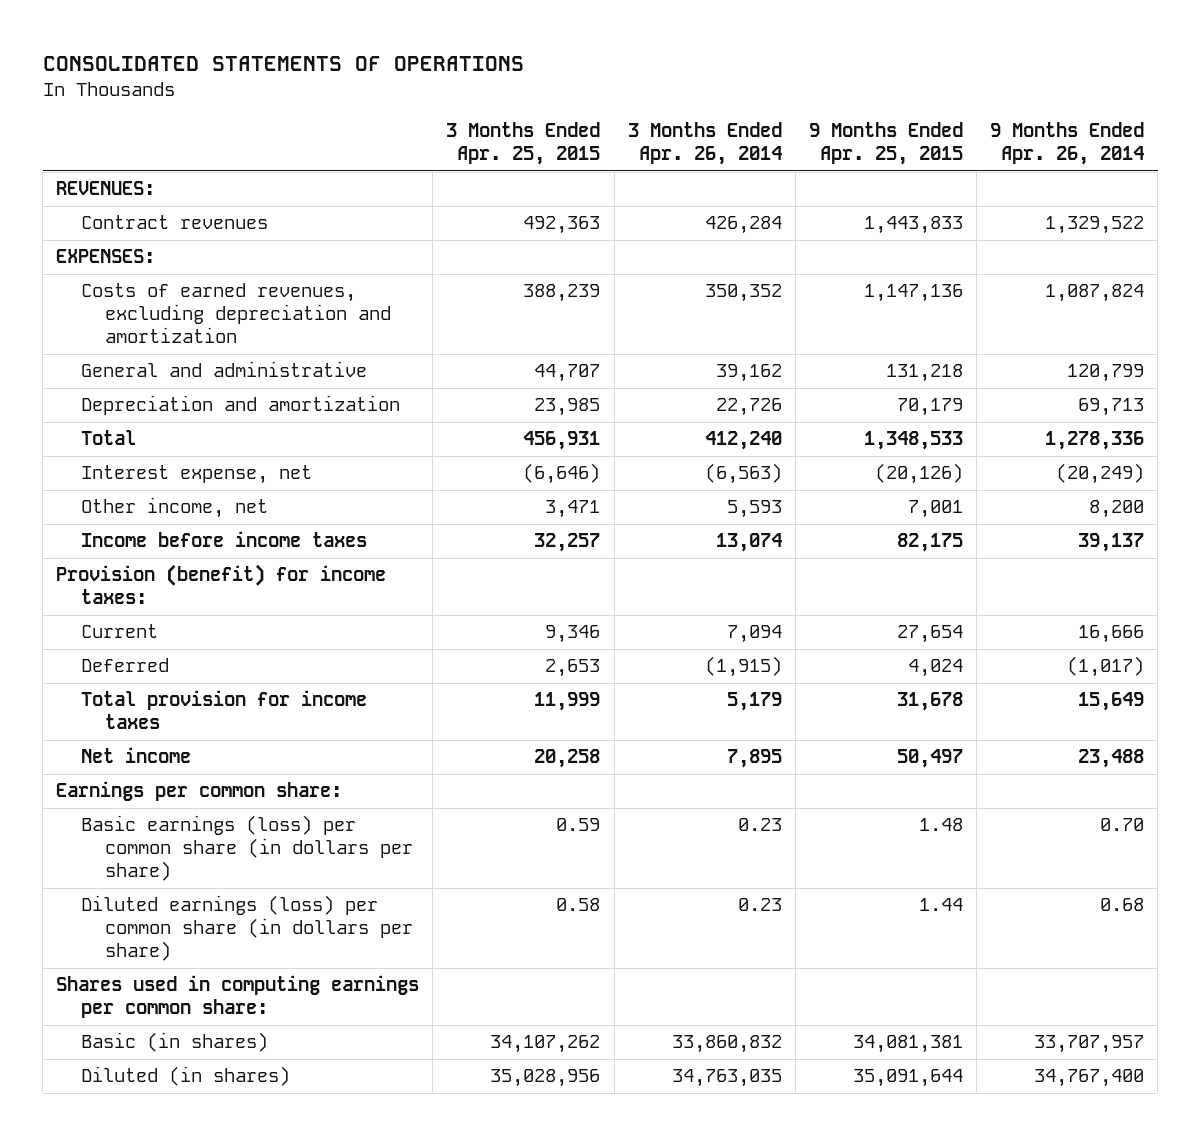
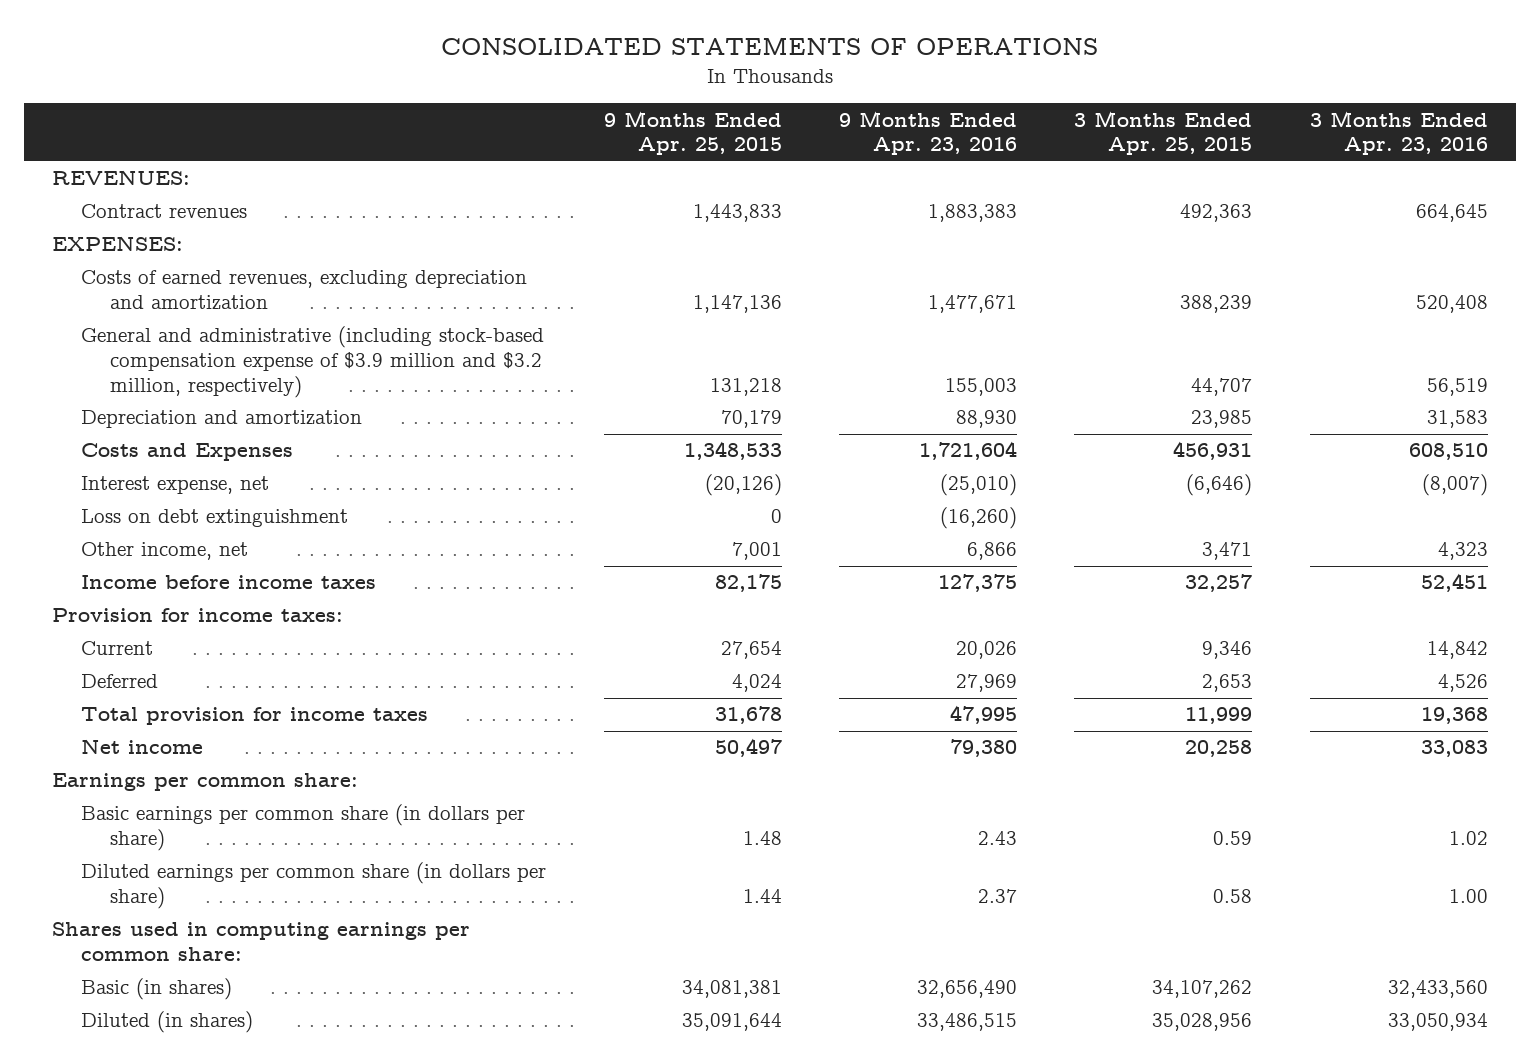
[627,122,782,166] 3 Months Ended Apr. 26, 2014 -> none
[990,122,1145,166] 9 Months Ended Apr. 26, 2014 -> none
none -> [839,110,1018,156] 9 Months Ended Apr. 23, 2016
none -> [1309,110,1488,156] 3 Months Ended Apr. 23, 2016
[80,361,367,378] General and administrative -> [81,326,545,398] General and administrative (including stock-based compensation expense of $3.9 million and $3.2 million, respectively)
[80,430,136,446] Total -> [81,443,294,462] Costs and Expenses
none -> [81,509,349,528] Loss on debt extinguishment
[56,564,387,605] Provision (benefit) for income taxes: -> [52,608,344,623] Provision for income taxes:
[80,815,414,882] Basic earnings (loss) per common share (in dollars per share) -> [81,804,526,852] Basic earnings per common share (in dollars per share)
[80,895,414,962] Diluted earnings (loss) per common share (in dollars per share) -> [81,862,547,910] Diluted earnings per common share (in dollars per share)

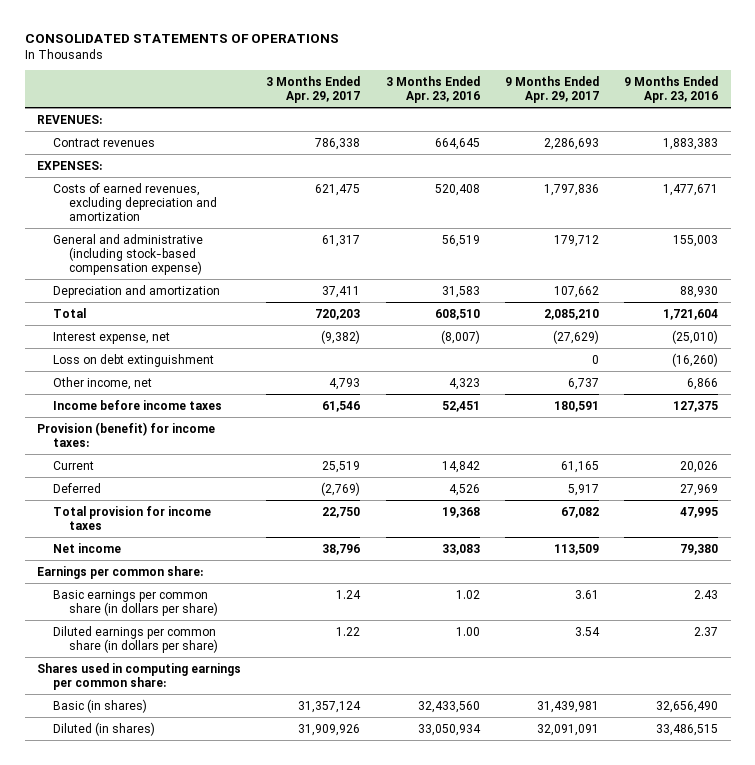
[603,110,782,156] 9 Months Ended Apr. 25, 2015 -> none
[1074,110,1253,156] 3 Months Ended Apr. 25, 2015 -> none
none -> [266,75,361,104] 3 Months Ended Apr. 29, 2017
none -> [504,75,599,104] 9 Months Ended Apr. 29, 2017
[81,326,545,398] General and administrative (including stock-based compensation expense of $3.9 million and $3.2 million, respectively) -> [53,233,204,276] General and administrative (including stock-based compensation expense)
[81,443,294,462] Costs and Expenses -> [53,307,87,318] Total
[52,608,344,623] Provision for income taxes: -> [37,421,216,447] Provision (benefit) for income taxes:

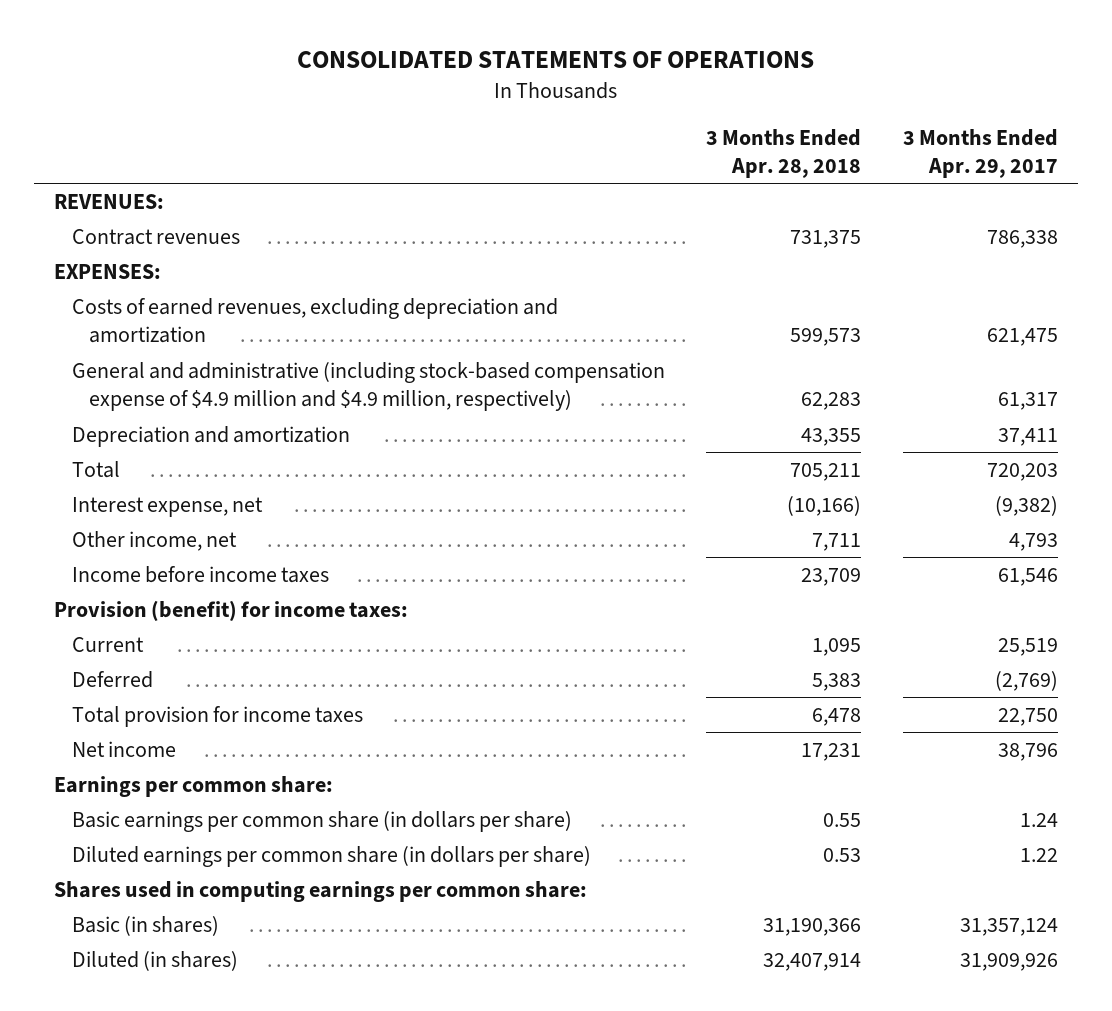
[385,75,480,104] 3 Months Ended Apr. 23, 2016 -> none
[504,75,599,104] 9 Months Ended Apr. 29, 2017 -> none
[624,75,719,104] 9 Months Ended Apr. 23, 2016 -> none
none -> [706,128,862,179] 3 Months Ended Apr. 28, 2018
[53,233,204,276] General and administrative (including stock-based compensation expense) -> [71,361,665,412] General and administrative (including stock-based compensation expense of $4.9 million and $4.9 million, respectively)
[53,353,215,367] Loss on debt extinguishment -> none

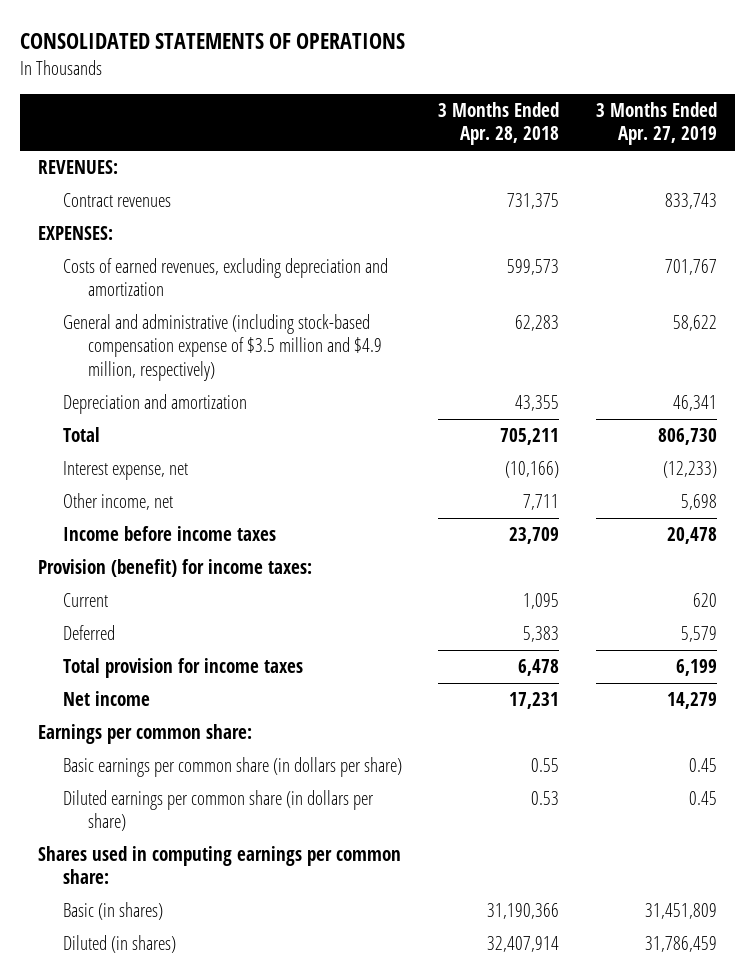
[902,128,1058,179] 3 Months Ended Apr. 29, 2017 -> none
none -> [595,101,717,146] 3 Months Ended Apr. 27, 2019
[71,361,665,412] General and administrative (including stock-based compensation expense of $4.9 million and $4.9 million, respectively) -> [63,314,383,381] General and administrative (including stock-based compensation expense of $3.5 million and $4.9 million, respectively)

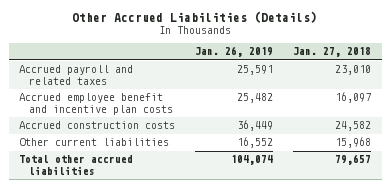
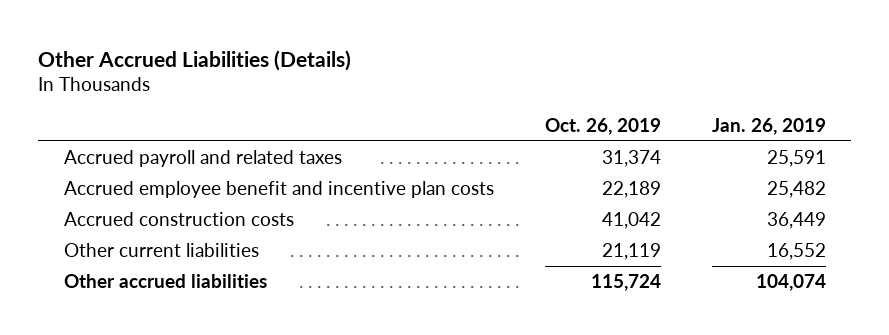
[293,47,372,58] Jan. 27, 2018 -> none
none -> [544,117,661,135] Oct. 26, 2019
[18,155,133,175] Total other accrued liabilities -> [63,274,267,289] Other accrued liabilities

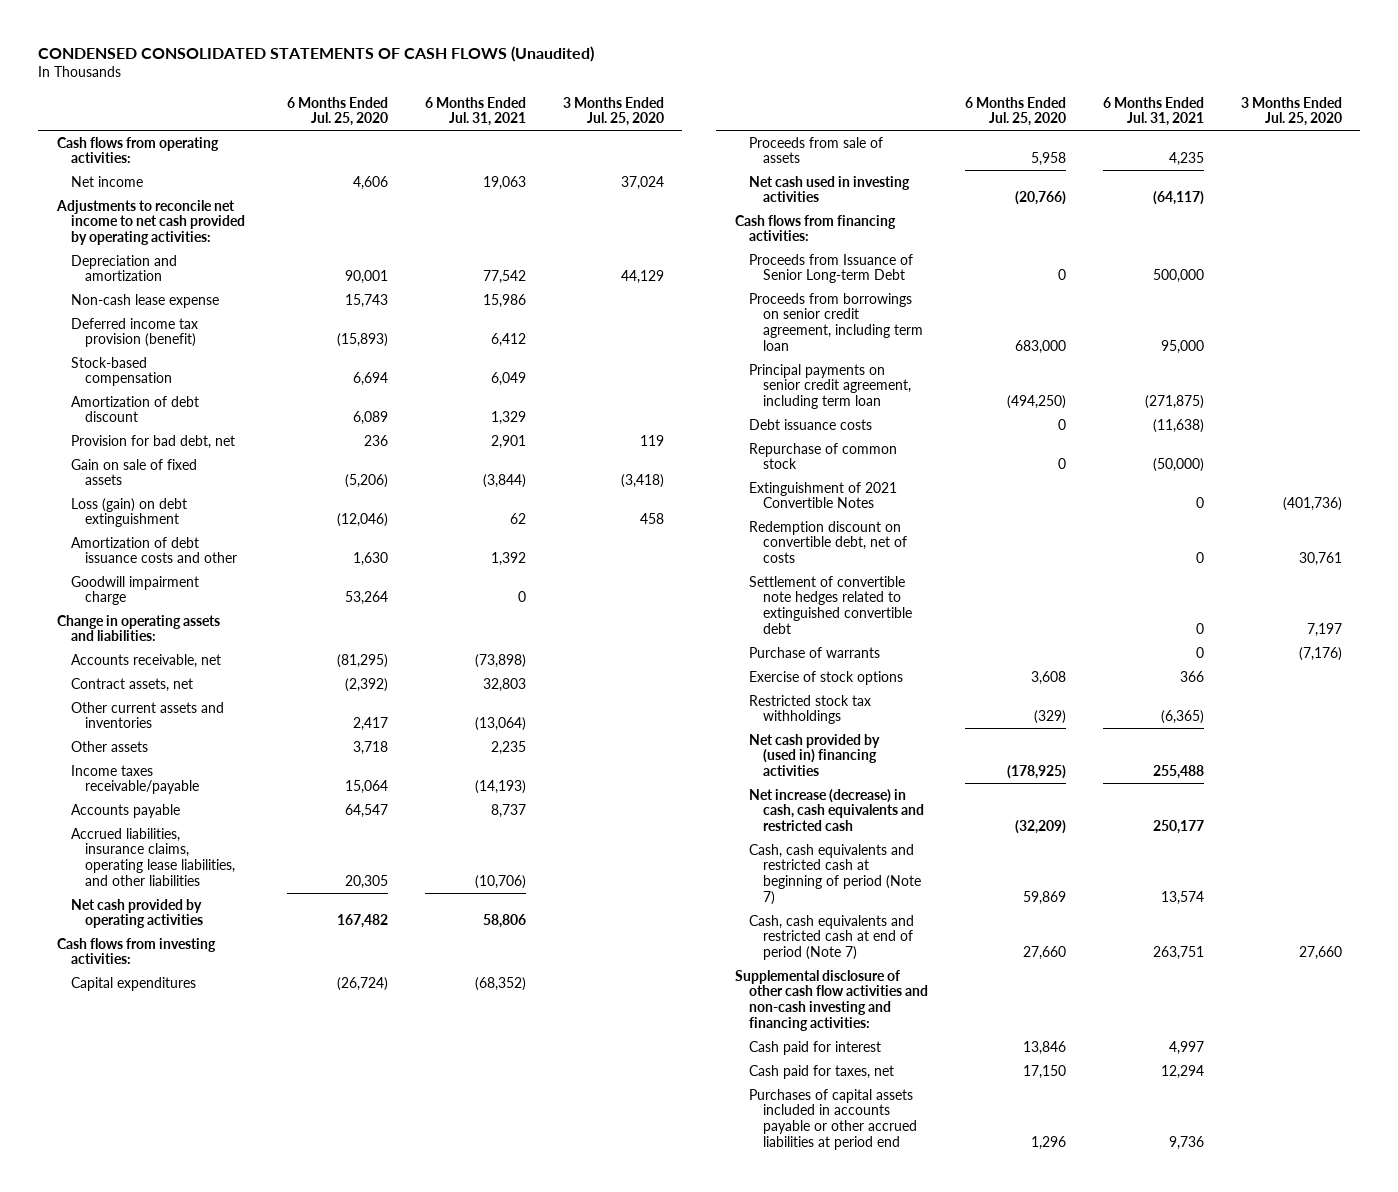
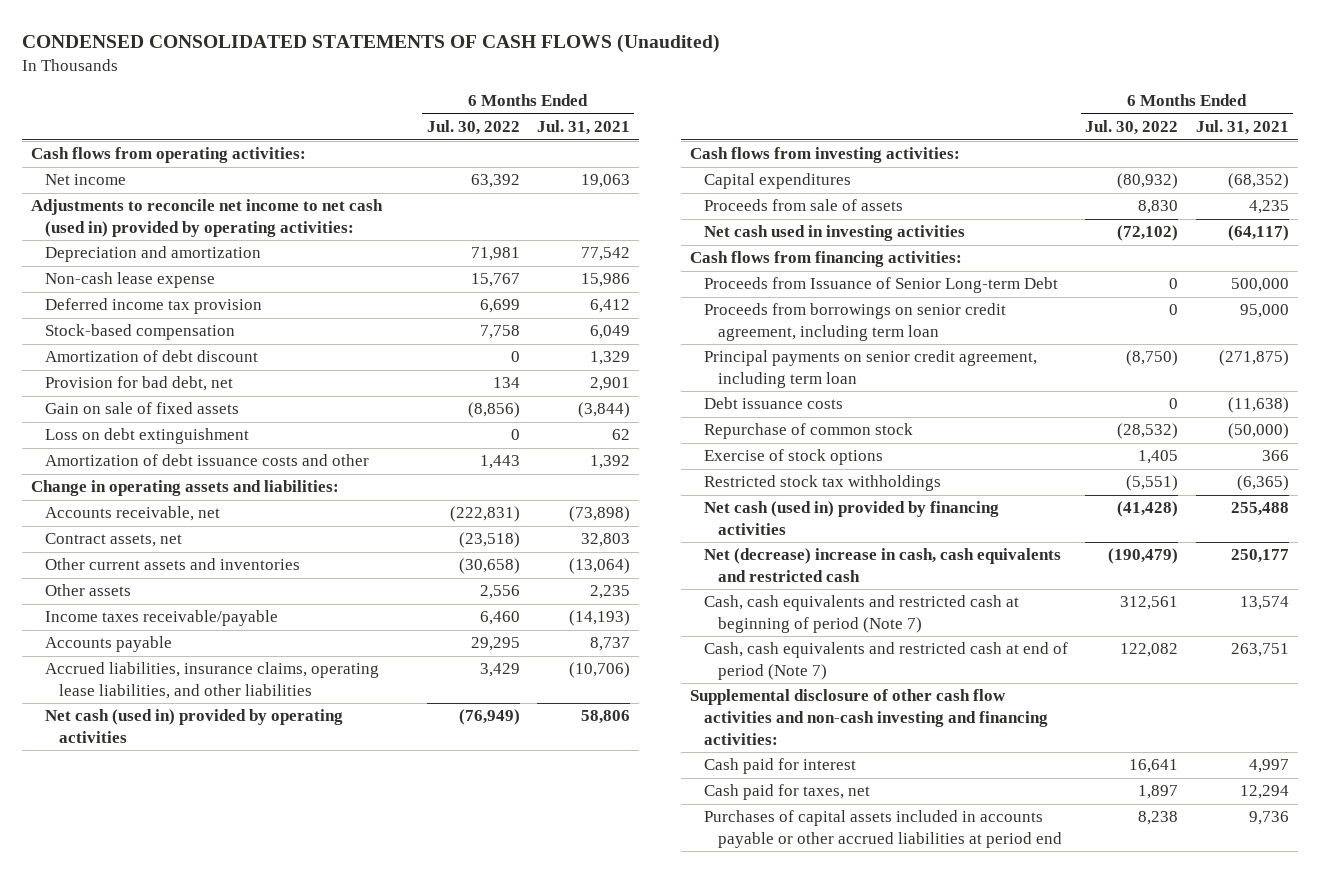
[286,96,388,127] 6 Months Ended Jul. 25, 2020 -> none
[562,96,664,127] 3 Months Ended Jul. 25, 2020 -> none
none -> [426,120,520,136] Jul. 30, 2022
[55,199,245,246] Adjustments to reconcile net income to net cash provided by operating activities: -> [31,199,384,238] Adjustments to reconcile net income to net cash (used in) provided by operating activities:
[70,317,198,348] Deferred income tax provision (benefit) -> [45,298,263,315] Deferred income tax provision
[70,497,187,528] Loss (gain) on debt extinguishment -> [45,428,250,445] Loss on debt extinguishment
[70,575,199,606] Goodwill impairment charge -> none
[70,898,203,929] Net cash provided by operating activities -> [45,709,344,744] Net cash (used in) provided by operating activities
[748,481,897,509] Extinguishment of 2021 Convertible Notes -> none
[748,520,907,564] Redemption discount on convertible debt, net of costs -> none
[748,575,912,634] Settlement of convertible note hedges related to extinguished convertible debt -> none
[748,646,880,658] Purchase of warrants -> none
[748,733,880,777] Net cash provided by (used in) financing activities -> [703,501,999,536] Net cash (used in) provided by financing activities
[748,788,924,832] Net increase (decrease) in cash, cash equivalents and restricted cash -> [703,548,1061,583] Net (decrease) increase in cash, cash equivalents and restricted cash

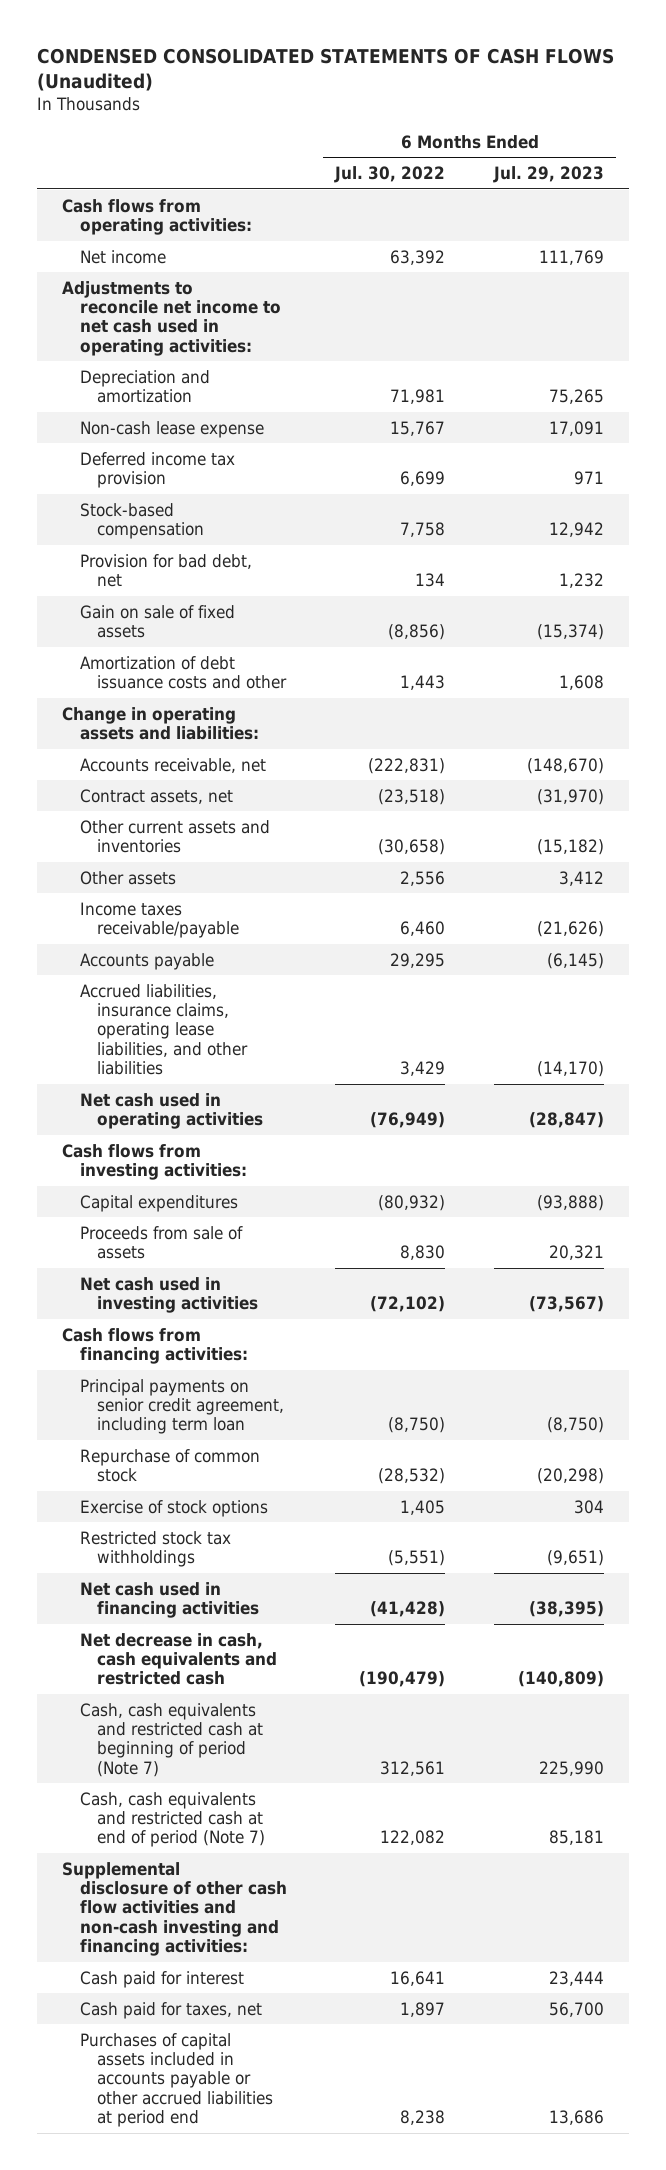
[537,120,631,136] Jul. 31, 2021 -> none
none -> [493,166,605,184] Jul. 29, 2023
[31,199,384,238] Adjustments to reconcile net income to net cash (used in) provided by operating activities: -> [61,280,281,356] Adjustments to reconcile net income to net cash used in operating activities:
[45,350,259,363] Amortization of debt discount -> none
[45,428,250,445] Loss on debt extinguishment -> none
[45,709,344,744] Net cash (used in) provided by operating activities -> [79,1092,264,1129] Net cash used in operating activities
[703,277,1058,294] Proceeds from Issuance of Senior Long-term Debt -> none
[703,303,1006,342] Proceeds from borrowings on senior credit agreement, including term loan -> none
[703,397,843,410] Debt issuance costs -> none
[703,501,999,536] Net cash (used in) provided by financing activities -> [79,1581,260,1618] Net cash used in financing activities
[703,548,1061,583] Net (decrease) increase in cash, cash equivalents and restricted cash -> [79,1632,278,1686] Net decrease in cash, cash equivalents and restricted cash

